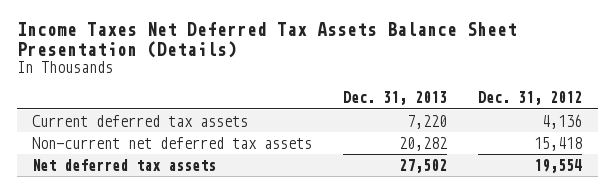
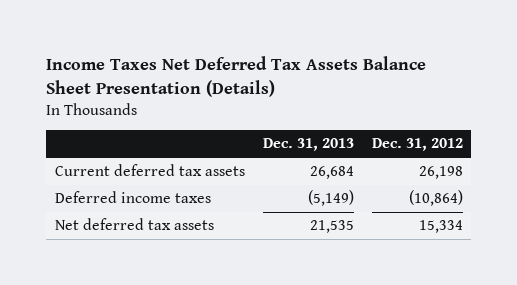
[407,115,448,130] 7,220 -> [309,166,354,180] 26,684
[542,114,583,130] 4,136 -> [418,166,463,180] 26,198
[32,137,313,150] Non-current net deferred tax assets -> [54,191,211,204] Deferred income taxes
[399,137,448,152] 20,282 -> [307,190,354,207] (5,149)
[534,137,583,152] 15,418 -> [408,190,463,207] (10,864)
[399,159,448,174] 27,502 -> [309,220,354,234] 21,535
[534,159,583,174] 19,554 -> [418,220,463,234] 15,334

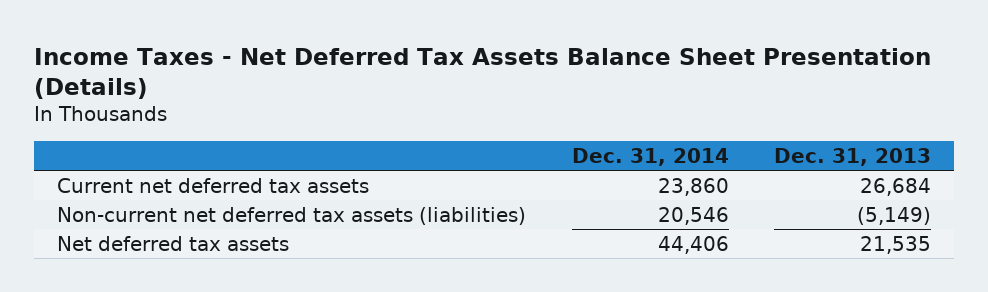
[45,55,426,97] Income Taxes Net Deferred Tax Assets Balance Sheet Presentation (Details) -> [34,47,932,100] Income Taxes - Net Deferred Tax Assets Balance Sheet Presentation (Details)
[371,138,463,152] Dec. 31, 2012 -> none
none -> [571,147,729,166] Dec. 31, 2014
[54,164,245,177] Current deferred tax assets -> [57,177,370,193] Current net deferred tax assets
[54,191,211,204] Deferred income taxes -> [57,206,527,225] Non-current net deferred tax assets (liabilities)

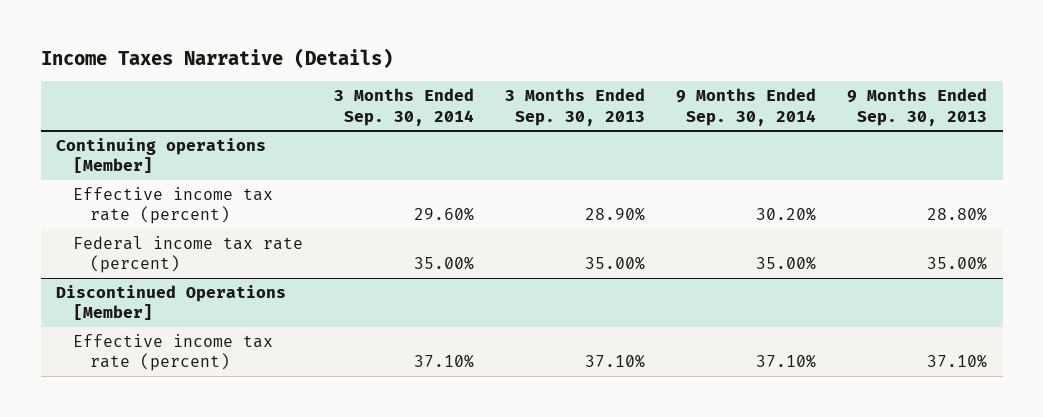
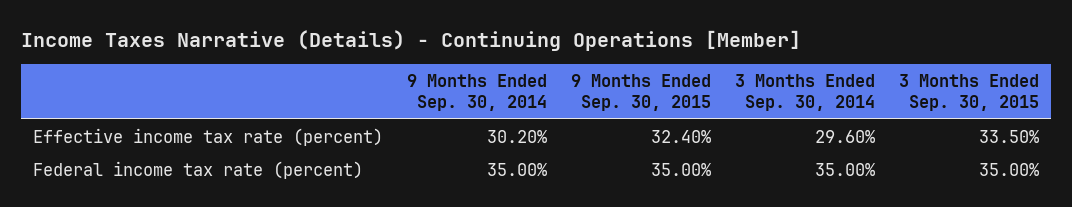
[40,48,393,69] Income Taxes Narrative (Details) -> [20,30,801,52] Income Taxes Narrative (Details) - Continuing Operations [Member]
[504,88,645,126] 3 Months Ended Sep. 30, 2013 -> none
[847,88,988,126] 9 Months Ended Sep. 30, 2013 -> none
none -> [570,74,711,112] 9 Months Ended Sep. 30, 2015
none -> [899,74,1040,112] 3 Months Ended Sep. 30, 2015
[56,137,267,174] Continuing operations [Member] -> none
[56,284,287,321] Discontinued Operations [Member] -> none
[72,333,273,372] Effective income tax rate (percent) -> none

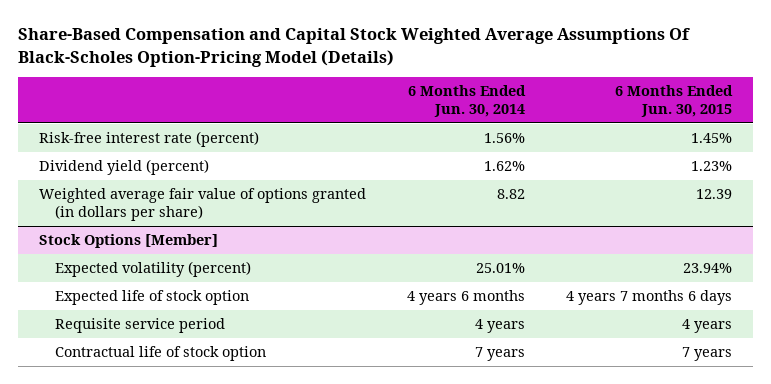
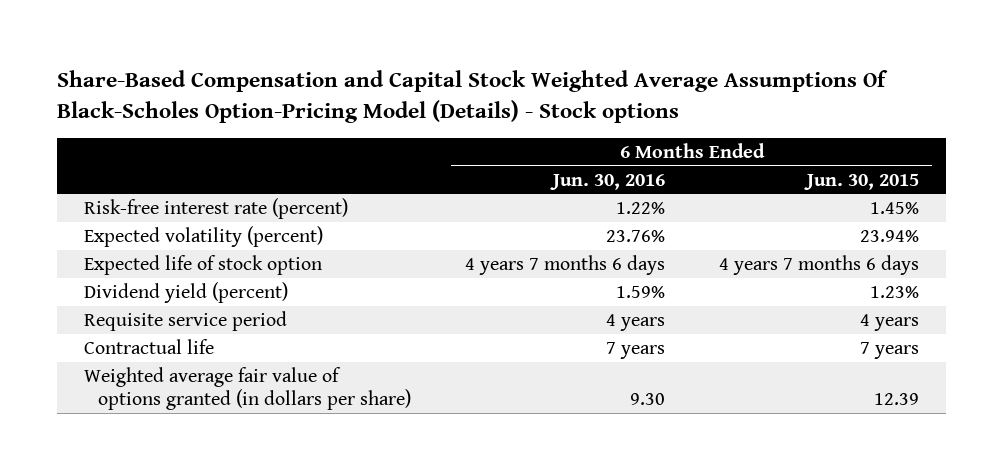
[18,28,691,67] Share-Based Compensation and Capital Stock Weighted Average Assumptions Of Black-Scholes Option-Pricing Model (Details) -> [56,70,888,123] Share-Based Compensation and Capital Stock Weighted Average Assumptions Of Black-Scholes Option-Pricing Model (Details) - Stock options
[408,84,527,117] 6 Months Ended Jun. 30, 2014 -> none
none -> [549,173,665,190] Jun. 30, 2016
[38,233,218,248] Stock Options [Member] -> none
[38,158,209,175] Dividend yield (percent) -> [83,282,288,304] Dividend yield (percent)
[55,345,267,361] Contractual life of stock option -> [83,339,214,355] Contractual life
[38,187,366,222] Weighted average fair value of options granted (in dollars per share) -> [83,367,411,410] Weighted average fair value of options granted (in dollars per share)

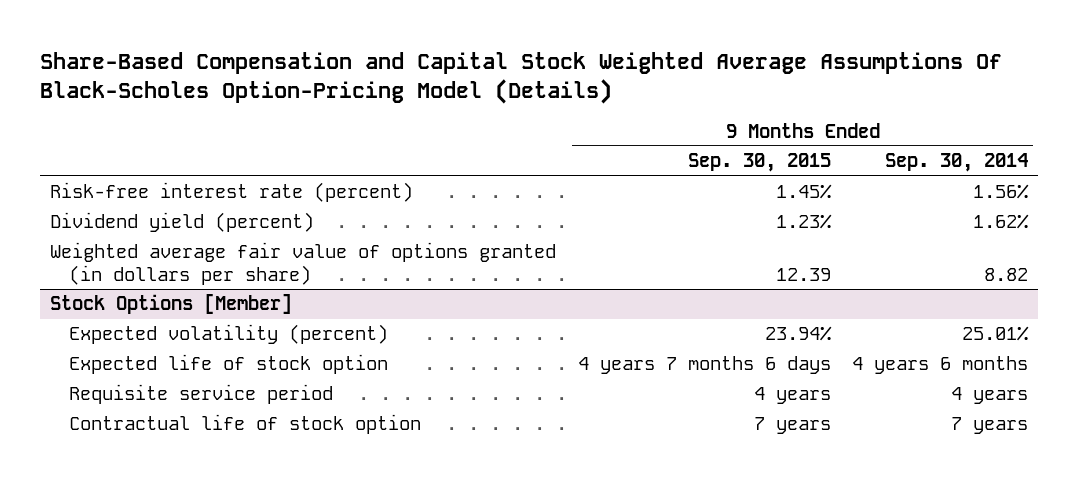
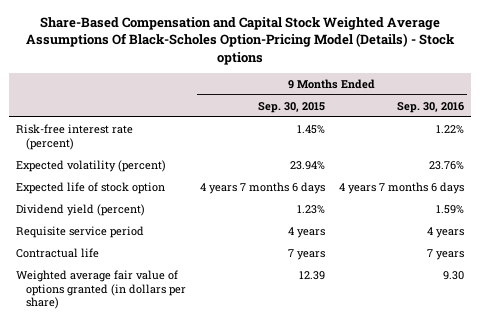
[39,51,1002,104] Share-Based Compensation and Capital Stock Weighted Average Assumptions Of Black-Scholes Option-Pricing Model (Details) -> [26,16,456,65] Share-Based Compensation and Capital Stock Weighted Average Assumptions Of Black-Scholes Option-Pricing Model (Details) - Stock options
[884,153,1028,173] Sep. 30, 2014 -> none
none -> [396,101,464,113] Sep. 30, 2016
[50,294,293,315] Stock Options [Member] -> none
[50,212,315,233] Dividend yield (percent) -> [16,203,146,216] Dividend yield (percent)
[69,414,422,435] Contractual life of stock option -> [16,247,100,258] Contractual life
[50,242,557,285] Weighted average fair value of options granted (in dollars per share) -> [16,269,187,310] Weighted average fair value of options granted (in dollars per share)

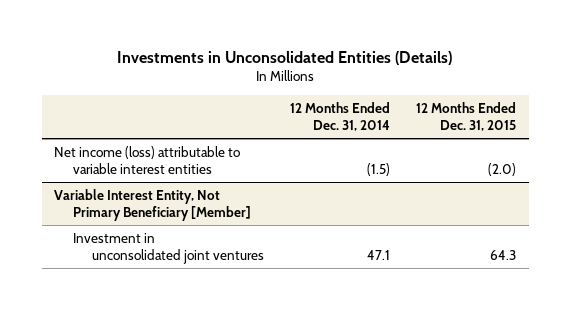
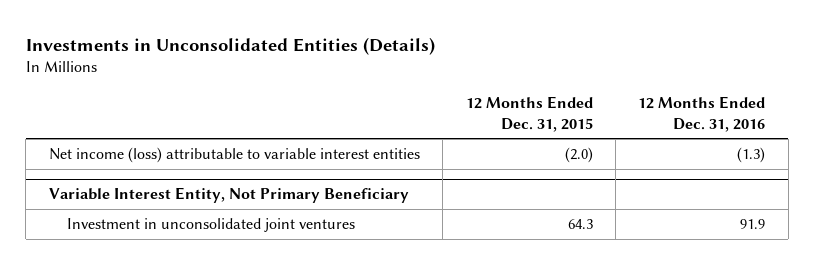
[290,101,391,132] 12 Months Ended Dec. 31, 2014 -> none
none -> [638,96,766,132] 12 Months Ended Dec. 31, 2016
[54,188,252,221] Variable Interest Entity, Not Primary Beneficiary [Member] -> [48,187,409,204] Variable Interest Entity, Not Primary Beneficiary

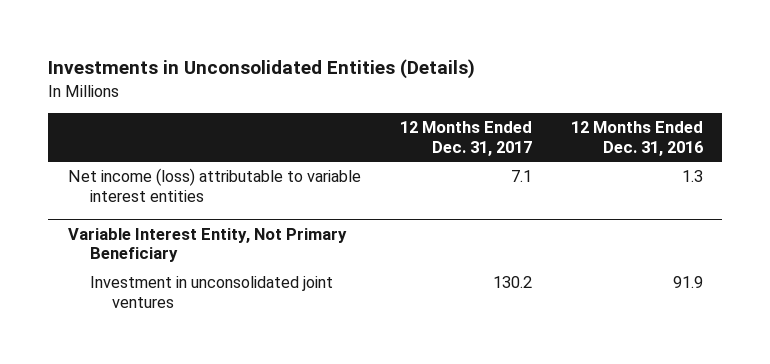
[465,96,593,132] 12 Months Ended Dec. 31, 2015 -> none
none -> [399,121,532,157] 12 Months Ended Dec. 31, 2017
[737,147,766,164] (1.3) -> [681,169,703,182] 1.3

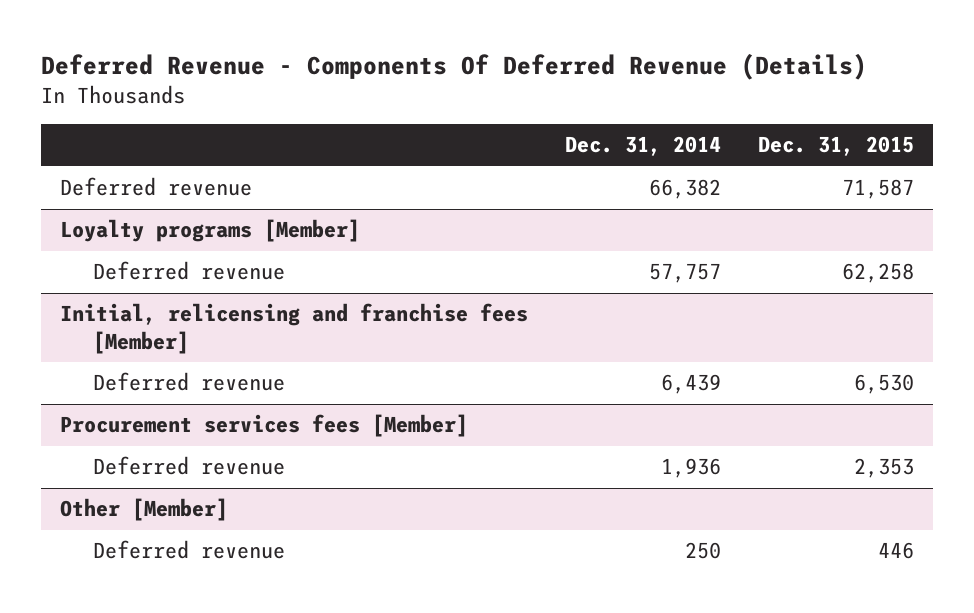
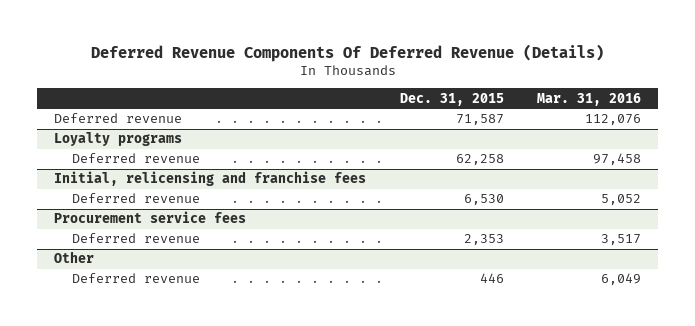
[40,52,867,80] Deferred Revenue - Components Of Deferred Revenue (Details) -> [90,43,604,62] Deferred Revenue Components Of Deferred Revenue (Details)
[564,136,721,157] Dec. 31, 2014 -> none
none -> [537,92,642,106] Mar. 31, 2016
[59,219,360,243] Loyalty programs [Member] -> [53,132,182,147] Loyalty programs
[59,303,528,354] Initial, relicensing and franchise fees [Member] -> [53,171,366,187] Initial, relicensing and franchise fees
[59,414,468,438] Procurement services fees [Member] -> [53,211,246,224] Procurement service fees
[59,498,228,522] Other [Member] -> [53,251,94,264] Other

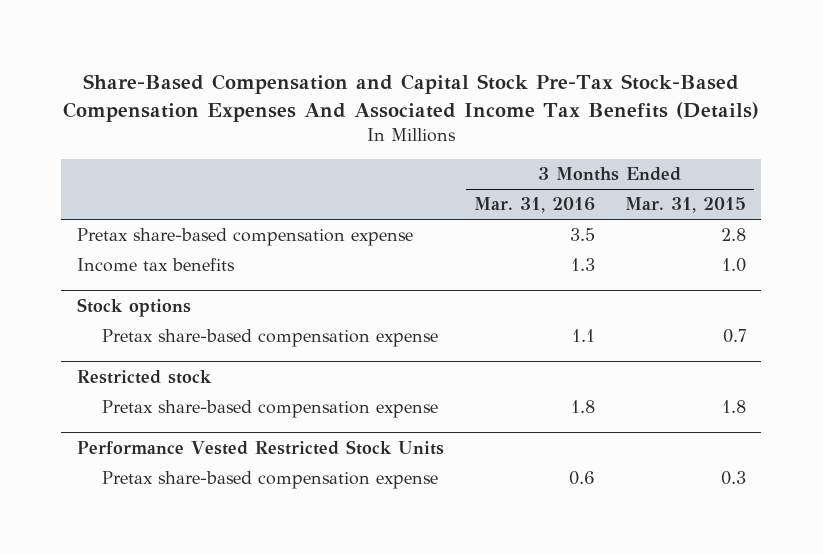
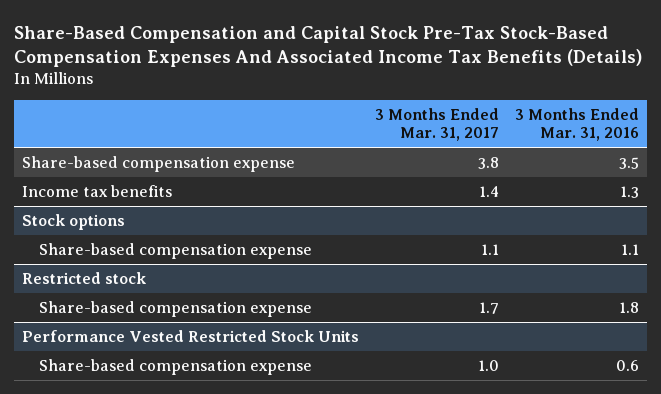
[625,197,747,214] Mar. 31, 2015 -> none
none -> [375,107,500,142] 3 Months Ended Mar. 31, 2017
[76,228,413,247] Pretax share-based compensation expense -> [22,155,296,172] Share-based compensation expense
[101,329,438,348] Pretax share-based compensation expense -> [38,242,312,259] Share-based compensation expense
[101,400,438,419] Pretax share-based compensation expense -> [38,300,312,317] Share-based compensation expense
[101,471,438,490] Pretax share-based compensation expense -> [38,358,312,375] Share-based compensation expense

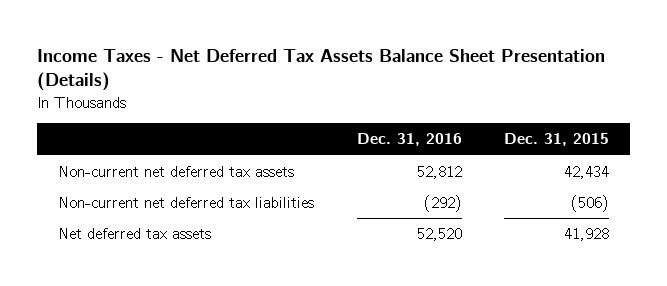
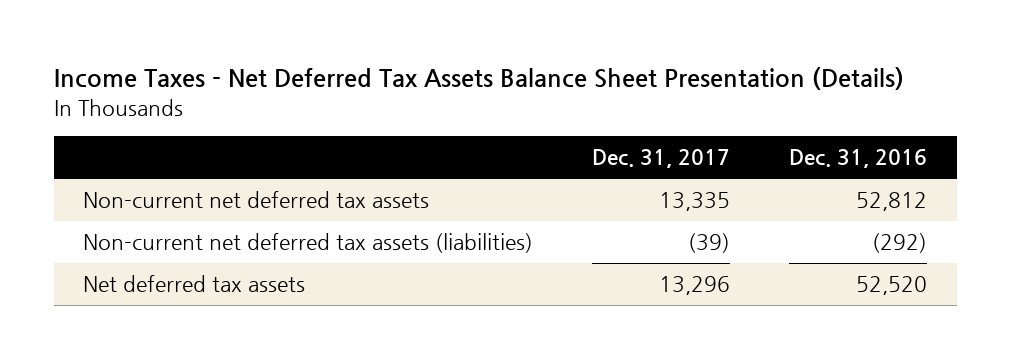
[504,133,610,147] Dec. 31, 2015 -> none
none -> [592,149,731,169] Dec. 31, 2017
[58,197,315,209] Non-current net deferred tax liabilities -> [83,233,534,254] Non-current net deferred tax assets (liabilities)

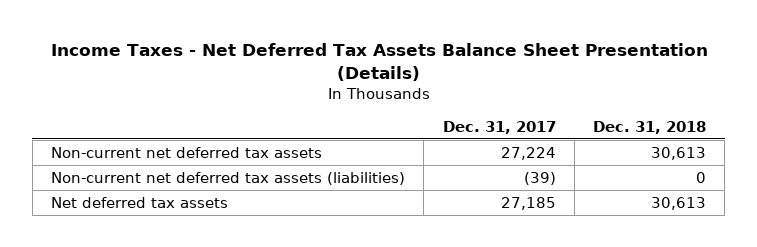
[789,149,928,169] Dec. 31, 2016 -> none
none -> [593,120,707,134] Dec. 31, 2018
[659,192,731,212] 13,335 -> [500,146,556,160] 27,224
[659,276,731,296] 13,296 -> [500,196,556,210] 27,185

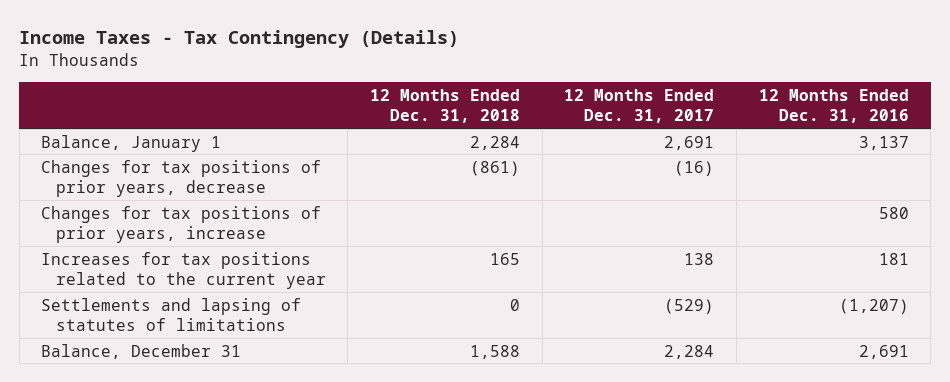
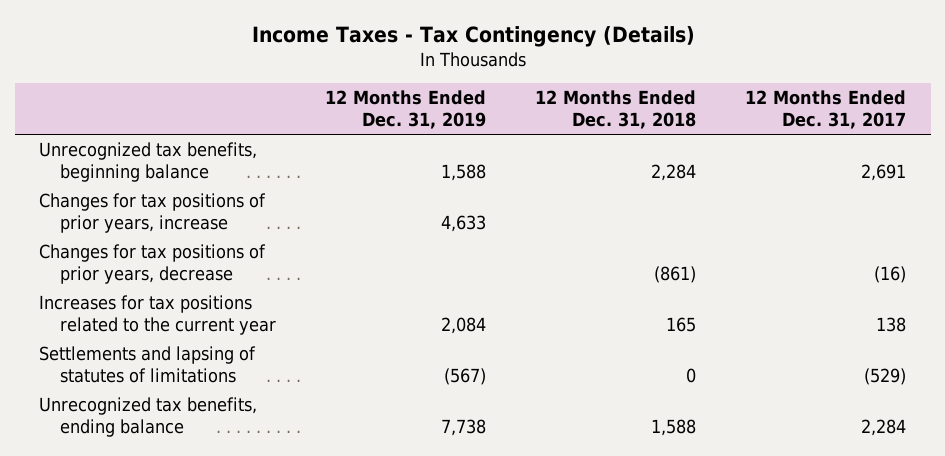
[758,88,909,124] 12 Months Ended Dec. 31, 2016 -> none
none -> [325,90,487,130] 12 Months Ended Dec. 31, 2019
[41,134,222,152] Balance, January 1 -> [39,141,258,183] Unrecognized tax benefits, beginning balance
[41,159,322,197] Changes for tax positions of prior years, decrease -> [39,243,267,285] Changes for tax positions of prior years, decrease
[41,343,242,359] Balance, December 31 -> [39,396,258,438] Unrecognized tax benefits, ending balance

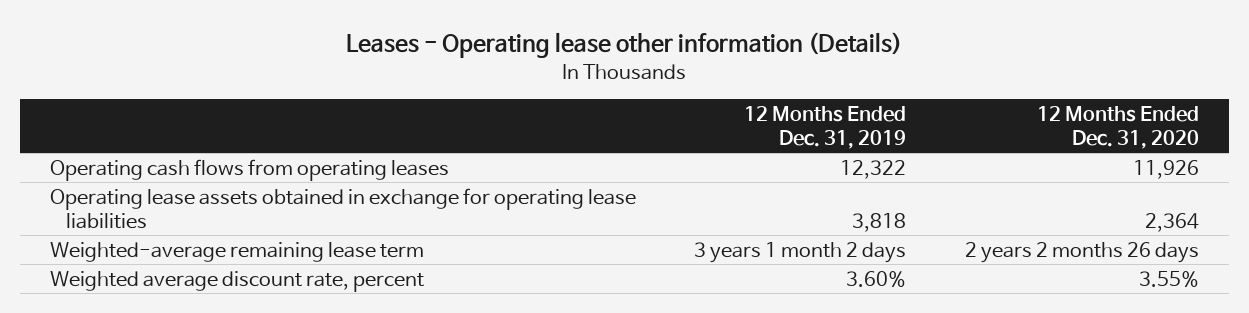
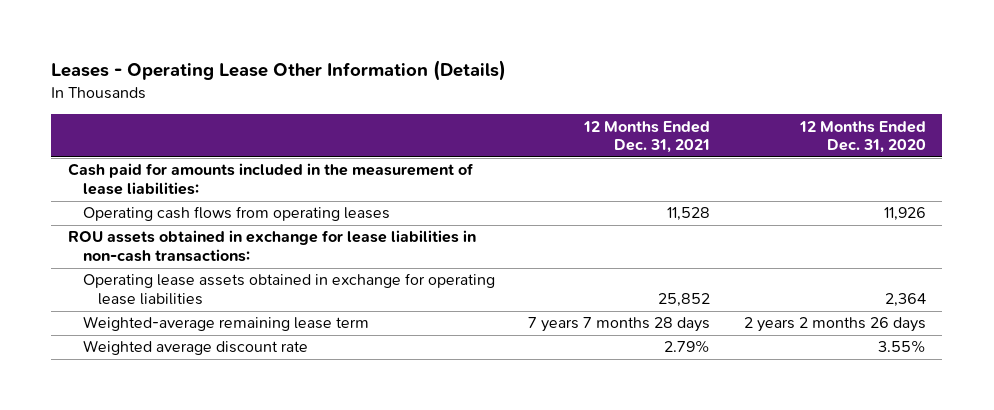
[346,32,903,59] Leases - Operating lease other information (Details) -> [51,60,507,82] Leases - Operating Lease Other Information (Details)
[744,105,907,149] 12 Months Ended Dec. 31, 2019 -> none
none -> [583,120,711,154] 12 Months Ended Dec. 31, 2021
none -> [68,163,475,196] Cash paid for amounts included in the measurement of lease liabilities:
none -> [68,230,477,263] ROU assets obtained in exchange for lease liabilities in non-cash transactions:
[49,270,424,292] Weighted average discount rate, percent -> [82,340,308,356] Weighted average discount rate

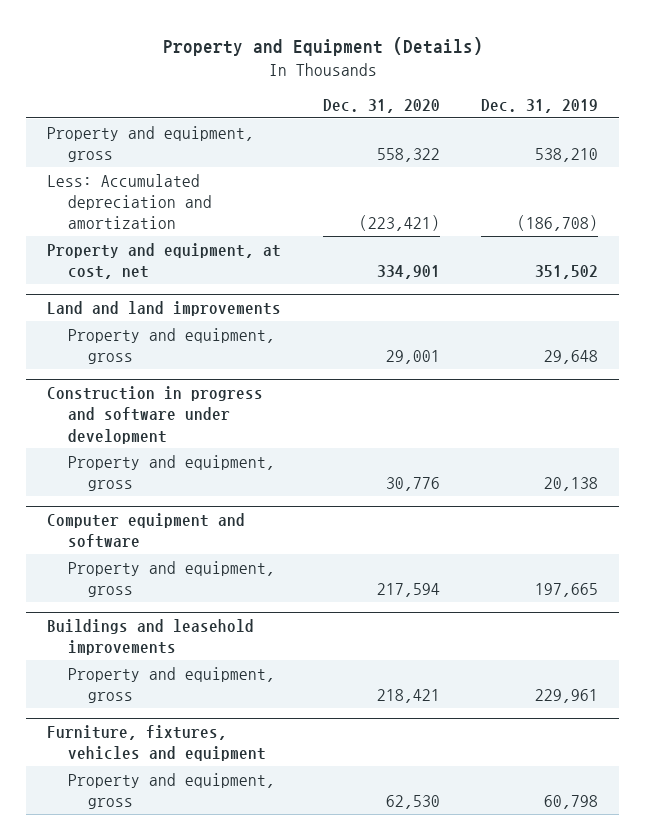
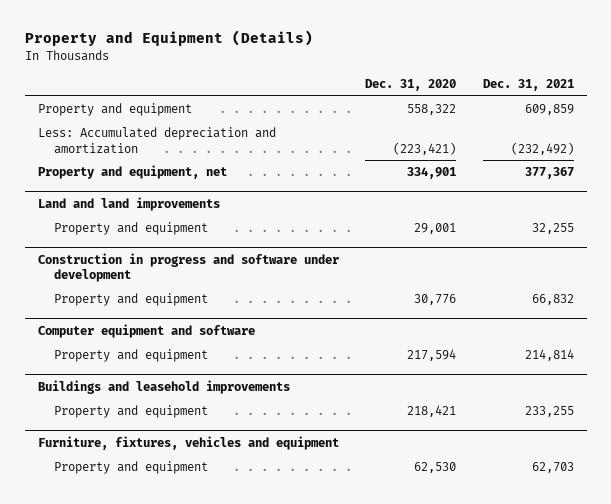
[481,99,599,114] Dec. 31, 2019 -> none
none -> [482,79,574,92] Dec. 31, 2021
[47,125,255,162] Property and equipment, gross -> [37,103,192,117] Property and equipment
[47,242,282,279] Property and equipment, at cost, net -> [37,165,227,180] Property and equipment, net
[67,327,275,364] Property and equipment, gross -> [53,222,208,236] Property and equipment
[67,454,275,491] Property and equipment, gross -> [53,293,208,307] Property and equipment
[67,560,275,597] Property and equipment, gross -> [53,349,208,363] Property and equipment
[67,666,275,703] Property and equipment, gross -> [53,405,208,419] Property and equipment
[67,772,275,809] Property and equipment, gross -> [53,461,208,475] Property and equipment

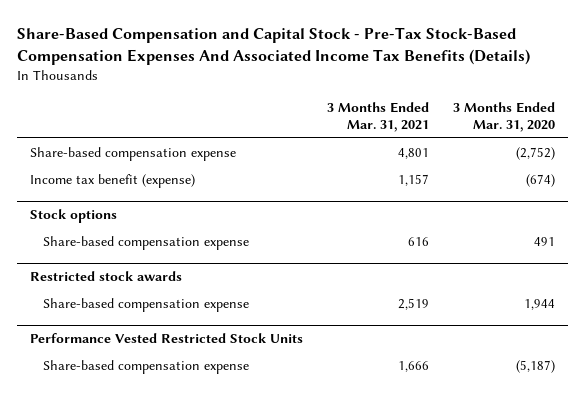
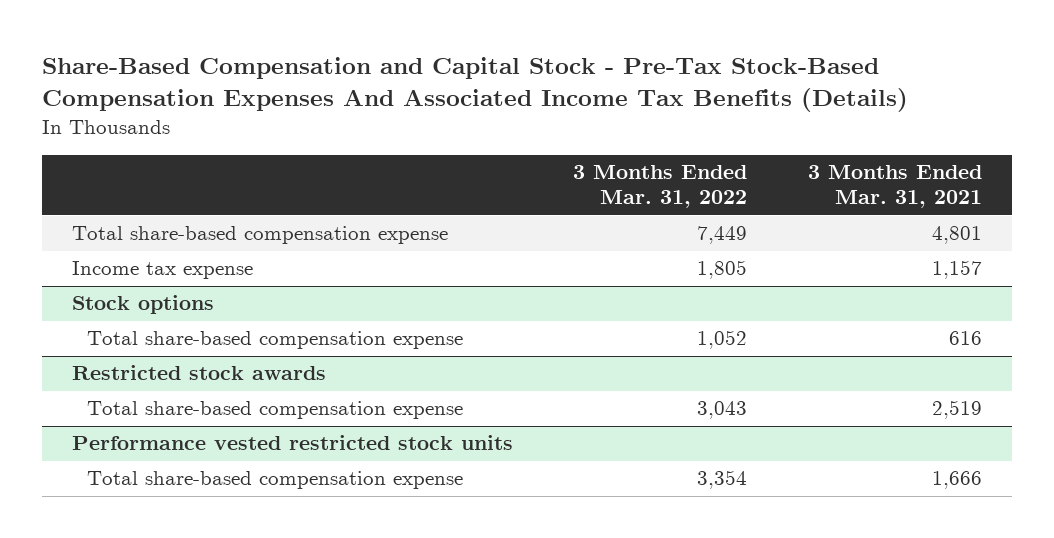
[453,102,556,132] 3 Months Ended Mar. 31, 2020 -> none
none -> [573,165,748,209] 3 Months Ended Mar. 31, 2022
[29,146,236,161] Share-based compensation expense -> [71,226,448,245] Total share-based compensation expense
[29,173,195,188] Income tax benefit (expense) -> [71,261,253,280] Income tax expense
[42,235,249,250] Share-based compensation expense -> [86,331,463,350] Total share-based compensation expense
[42,297,249,312] Share-based compensation expense -> [86,401,463,420] Total share-based compensation expense
[29,333,303,344] Performance Vested Restricted Stock Units -> [71,435,513,451] Performance vested restricted stock units
[42,359,249,374] Share-based compensation expense -> [86,471,463,490] Total share-based compensation expense

